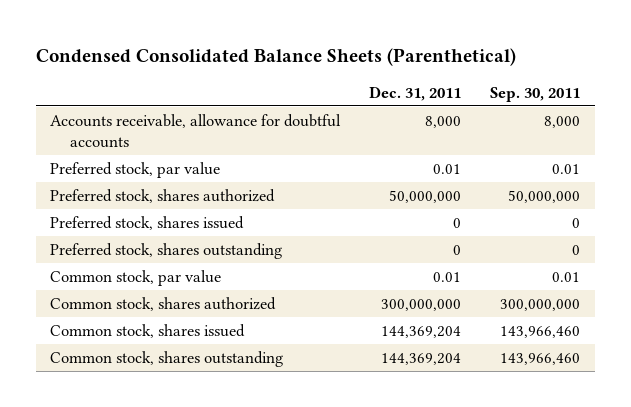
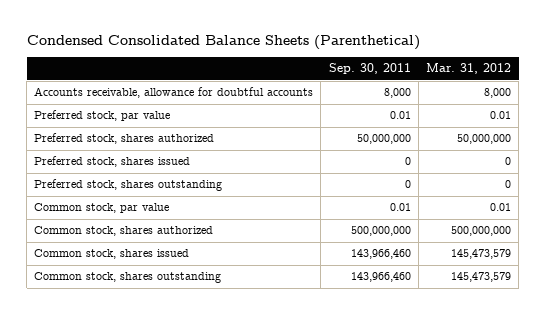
[369,85,462,101] Dec. 31, 2011 -> none
none -> [426,63,512,75] Mar. 31, 2012
[500,299,581,312] 300,000,000 -> [350,226,411,237] 500,000,000

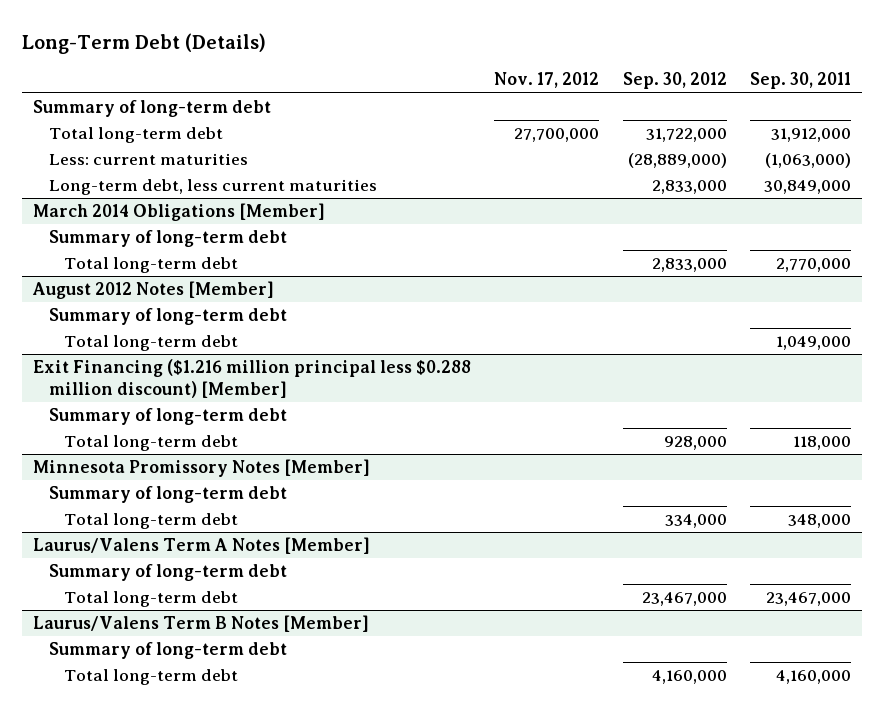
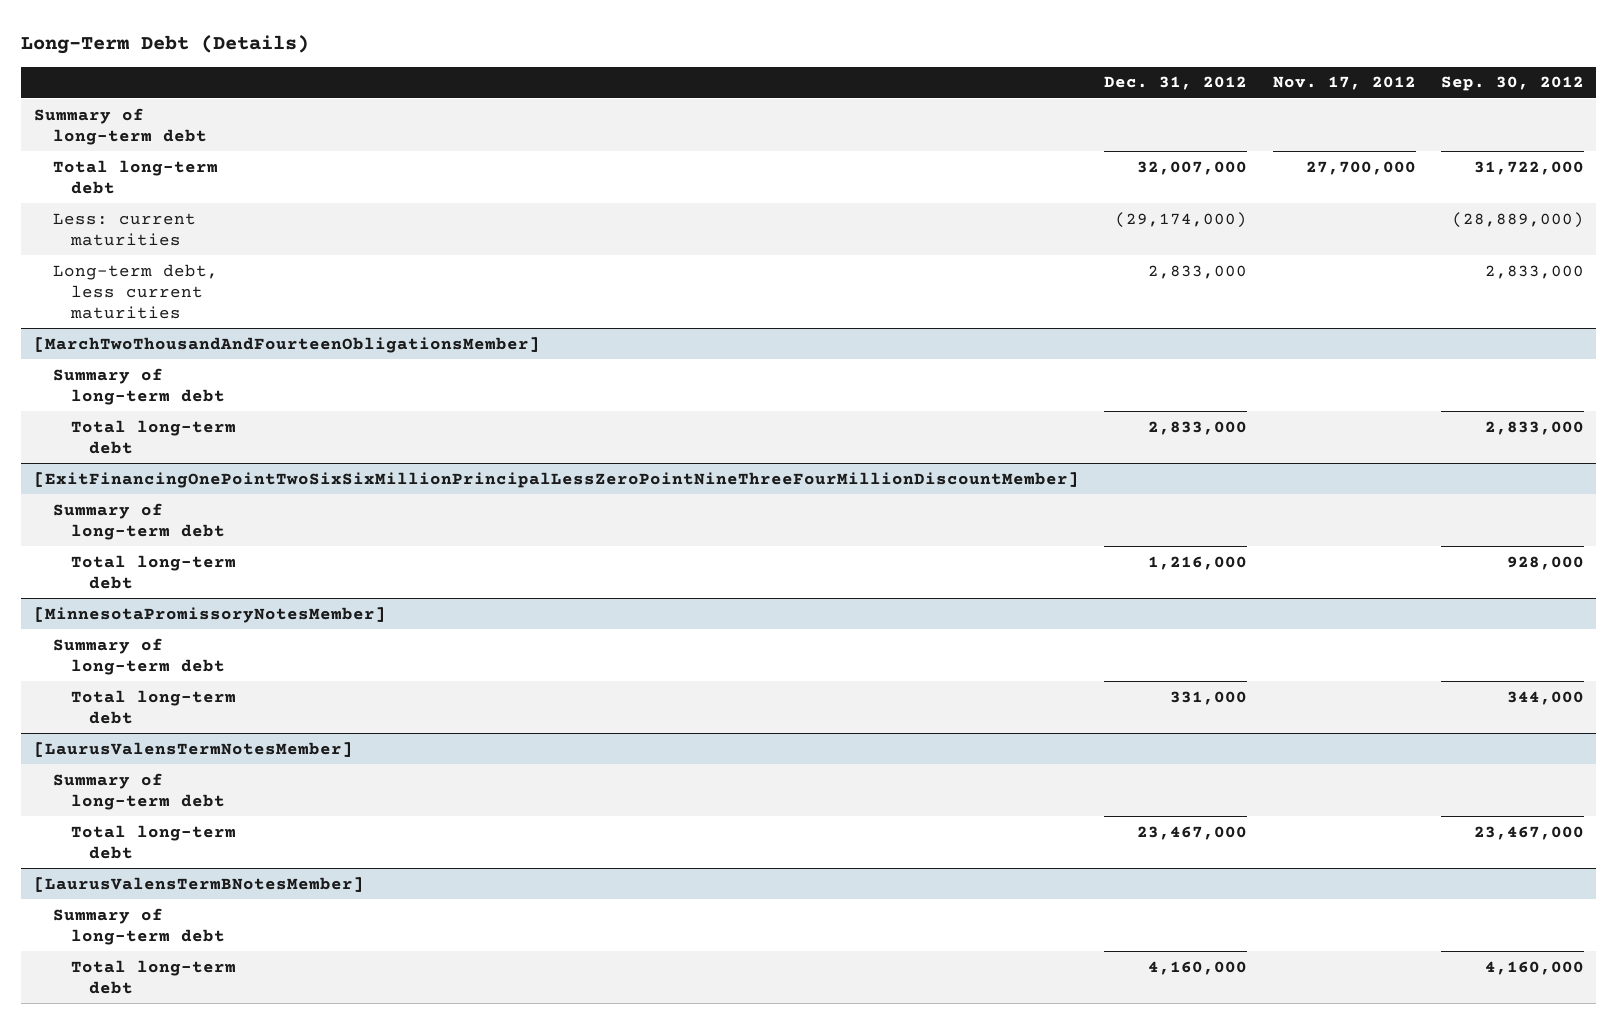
[749,72,851,90] Sep. 30, 2011 -> none
none -> [1104,76,1248,91] Dec. 31, 2012
[33,203,326,222] March 2014 Obligations [Member] -> none
none -> [34,336,541,353] [MarchTwoThousandAndFourteenObligationsMember]
[32,281,275,300] August 2012 Notes [Member] -> none
[48,308,287,326] Summary of long-term debt -> none
[64,335,239,352] Total long-term debt -> none
[33,359,472,398] Exit Financing ($1.216 million principal less $0.288 million discount) [Member] -> none
none -> [34,471,1080,488] [ExitFinancingOnePointTwoSixSixMillionPrincipalLessZeroPointNineThreeFourMillionDiscountMember]
[33,459,371,478] Minnesota Promissory Notes [Member] -> none
none -> [34,606,387,623] [MinnesotaPromissoryNotesMember]
[33,537,371,555] Laurus/Valens Term A Notes [Member] -> none
[664,514,727,529] 334,000 -> [1506,690,1584,705] 344,000
none -> [34,741,354,757] [LaurusValensTermNotesMember]
[33,615,370,633] Laurus/Valens Term B Notes [Member] -> none
none -> [34,876,365,892] [LaurusValensTermBNotesMember]

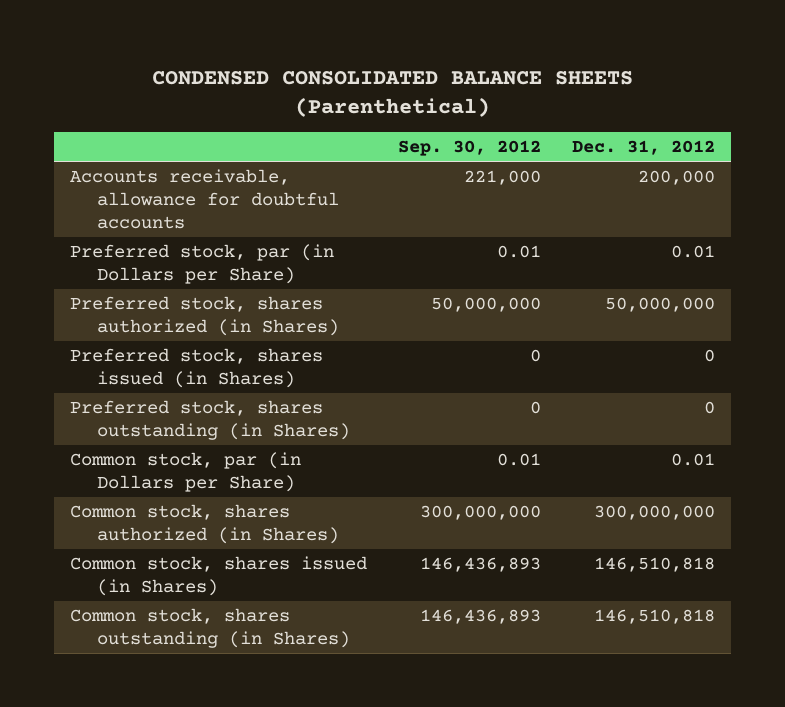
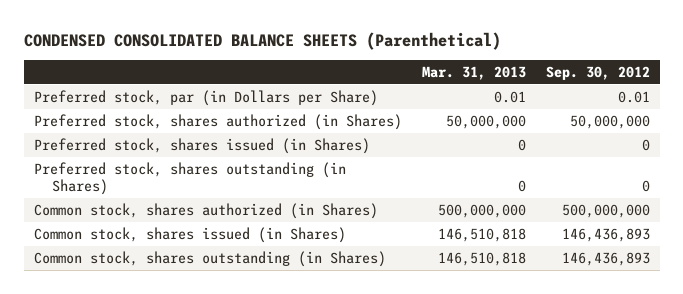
[572,140,716,156] Dec. 31, 2012 -> none
none -> [421,66,526,81] Mar. 31, 2013
[69,169,340,229] Accounts receivable, allowance for doubtful accounts -> none
[69,452,301,492] Common stock, par (in Dollars per Share) -> none
[420,505,542,521] 300,000,000 -> [561,203,650,218] 500,000,000

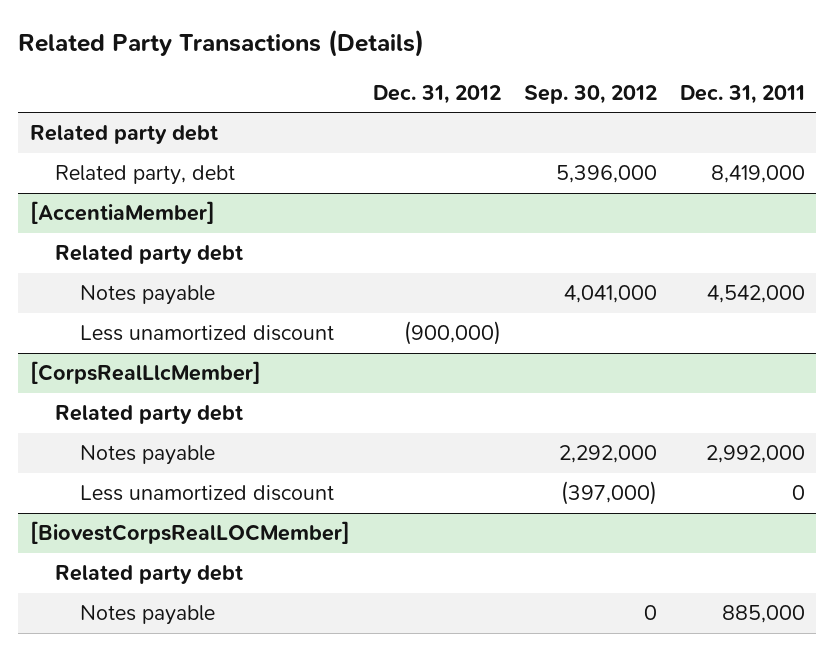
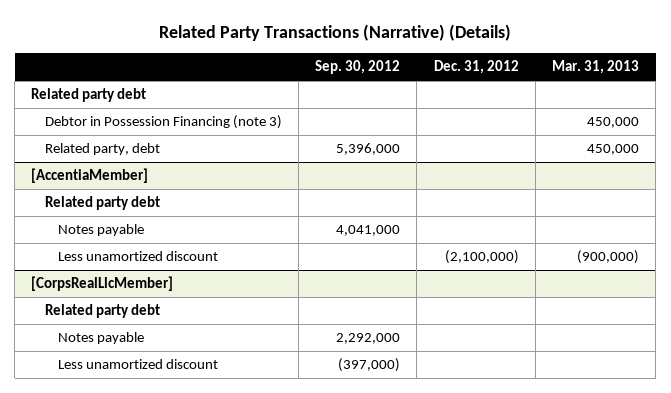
[18,29,425,58] Related Party Transactions (Details) -> [159,24,512,42] Related Party Transactions (Narrative) (Details)
[679,84,805,104] Dec. 31, 2011 -> none
none -> [552,60,640,75] Mar. 31, 2013
none -> [44,115,282,130] Debtor in Possession Financing (note 3)
[403,321,501,346] (900,000) -> [444,250,519,265] (2,100,000)
[29,521,350,545] [BiovestCorpsRealLOCMember] -> none
[55,565,244,585] Related party debt -> none
[80,605,216,626] Notes payable -> none

